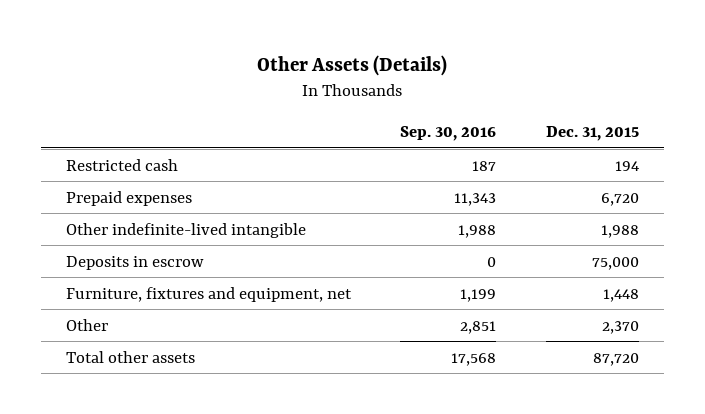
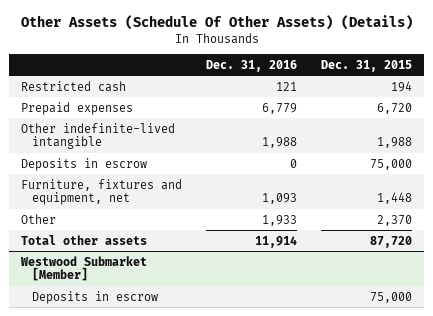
[257,54,448,76] Other Assets (Details) -> [20,15,413,31] Other Assets (Schedule Of Other Assets) (Details)
[400,126,497,142] Sep. 30, 2016 -> none
none -> [206,59,298,72] Dec. 31, 2016
none -> [20,255,148,282] Westwood Submarket [Member]
none -> [32,290,159,304] Deposits in escrow

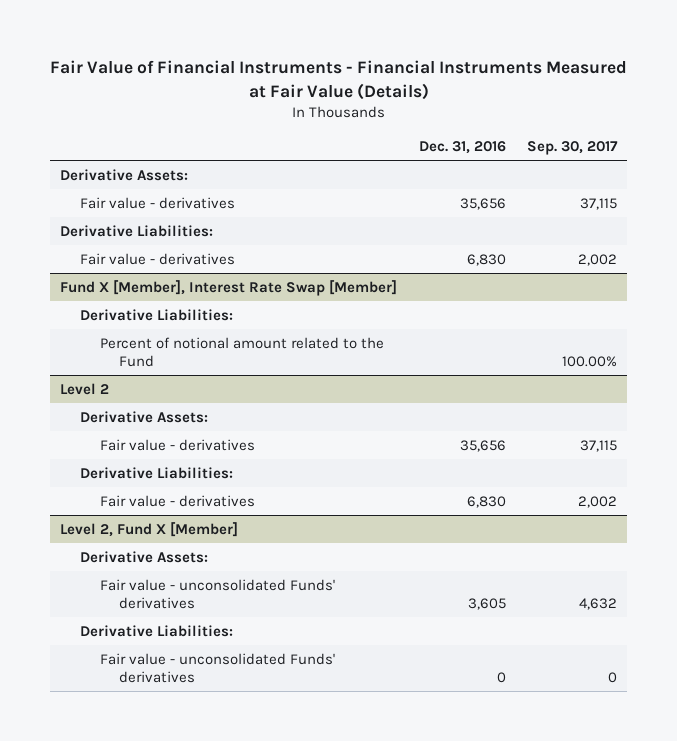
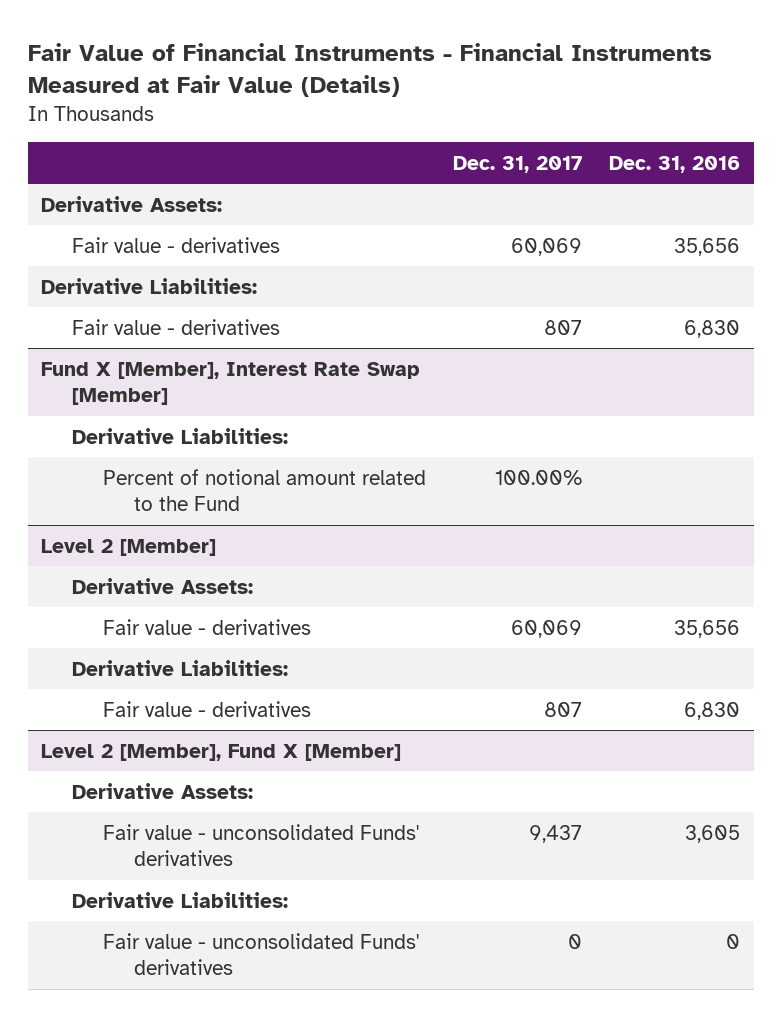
[526,141,618,156] Sep. 30, 2017 -> none
none -> [453,155,583,173] Dec. 31, 2017
[60,382,110,395] Level 2 -> [41,538,217,556] Level 2 [Member]
[60,521,239,537] Level 2, Fund X [Member] -> [41,743,402,761] Level 2 [Member], Fund X [Member]

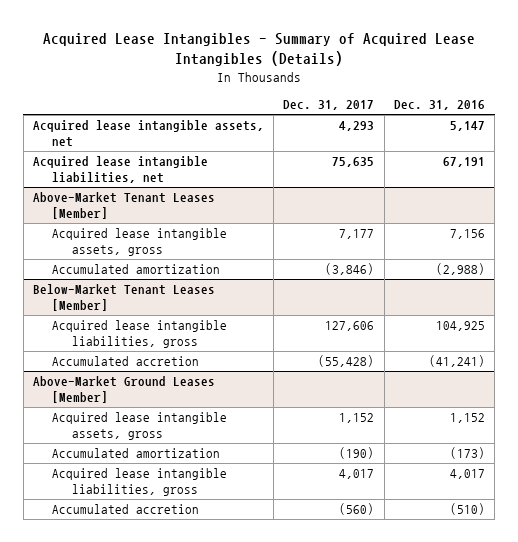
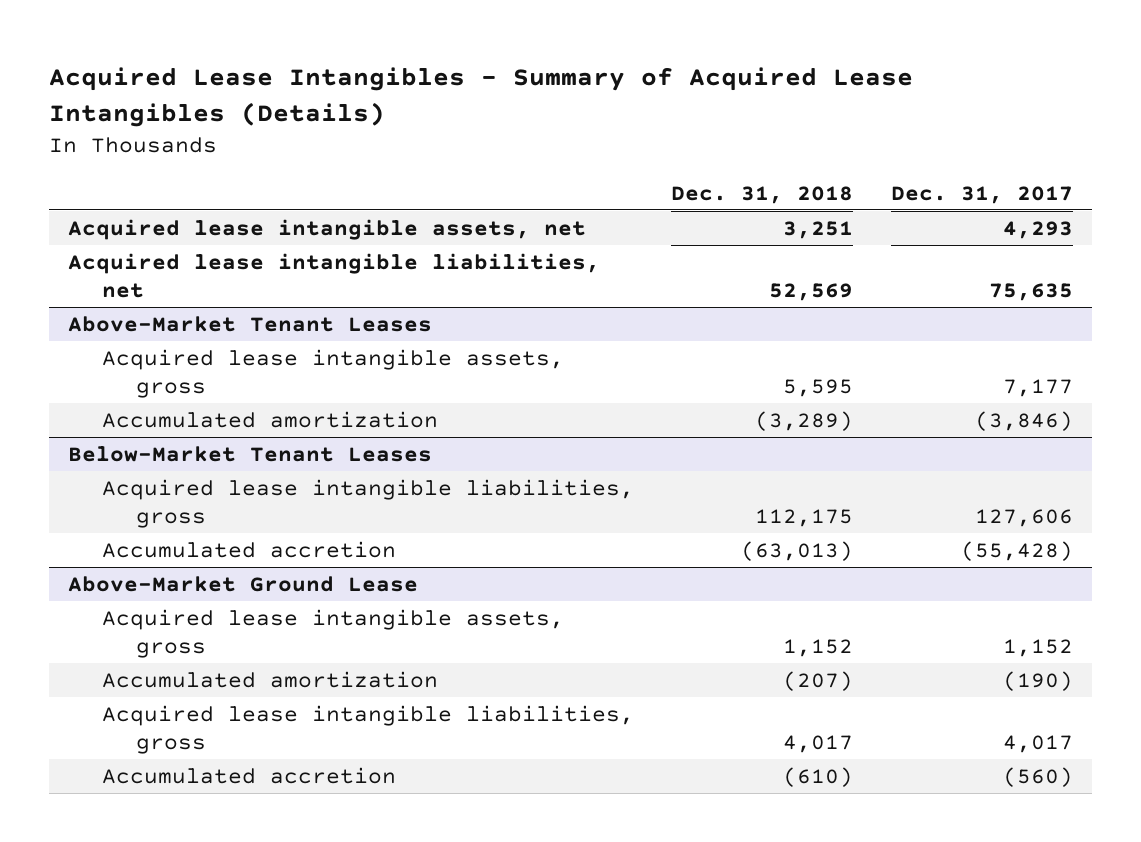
[394,100,486,111] Dec. 31, 2016 -> none
none -> [671,185,854,204] Dec. 31, 2018
[32,192,215,220] Above-Market Tenant Leases [Member] -> [67,316,432,333] Above-Market Tenant Leases
[32,284,215,312] Below-Market Tenant Leases [Member] -> [67,446,432,463] Below-Market Tenant Leases
[32,376,215,404] Above-Market Ground Leases [Member] -> [67,576,418,593] Above-Market Ground Lease

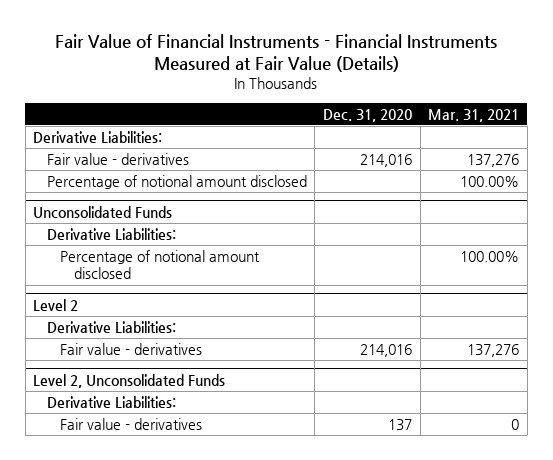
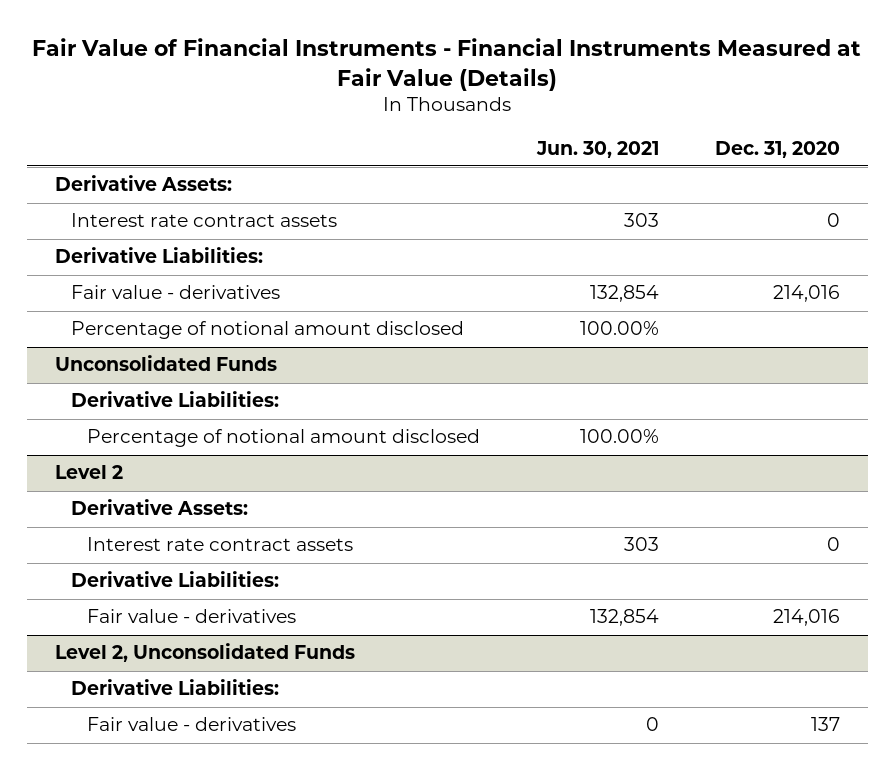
[428,108,520,122] Mar. 31, 2021 -> none
none -> [535,140,659,158] Jun. 30, 2021
none -> [54,175,232,192] Derivative Assets:
none -> [71,213,338,228] Interest rate contract assets
none -> [71,499,249,516] Derivative Assets:
none -> [87,537,354,552] Interest rate contract assets

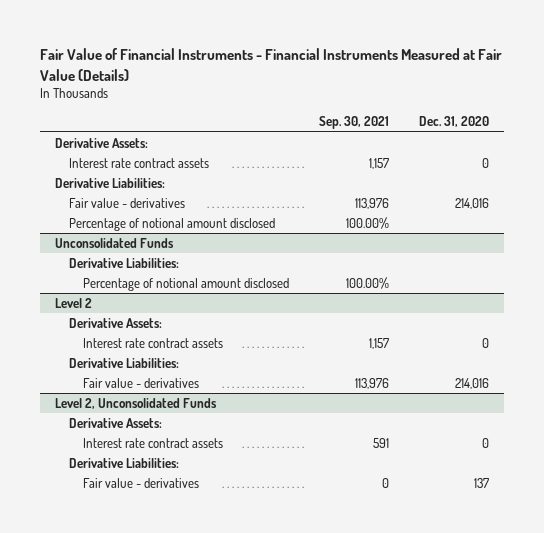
[535,140,659,158] Jun. 30, 2021 -> none
none -> [319,116,390,130] Sep. 30, 2021
none -> [69,417,163,428] Derivative Assets:
none -> [82,437,223,448] Interest rate contract assets

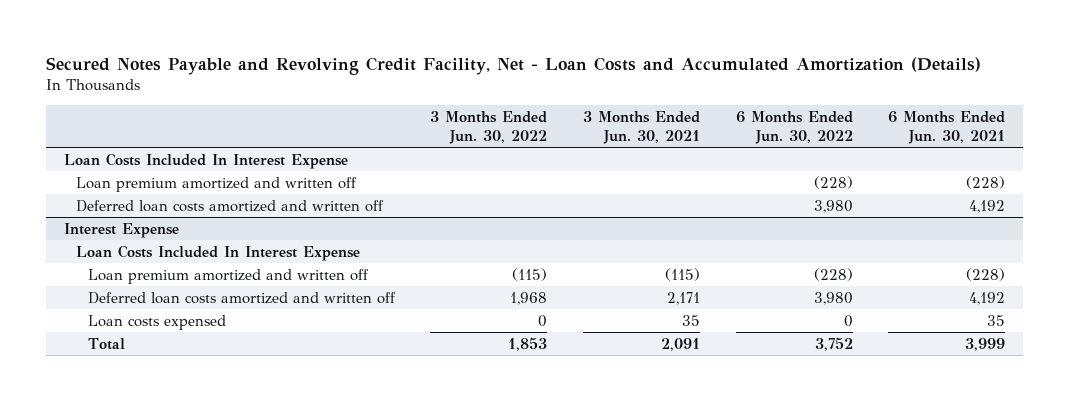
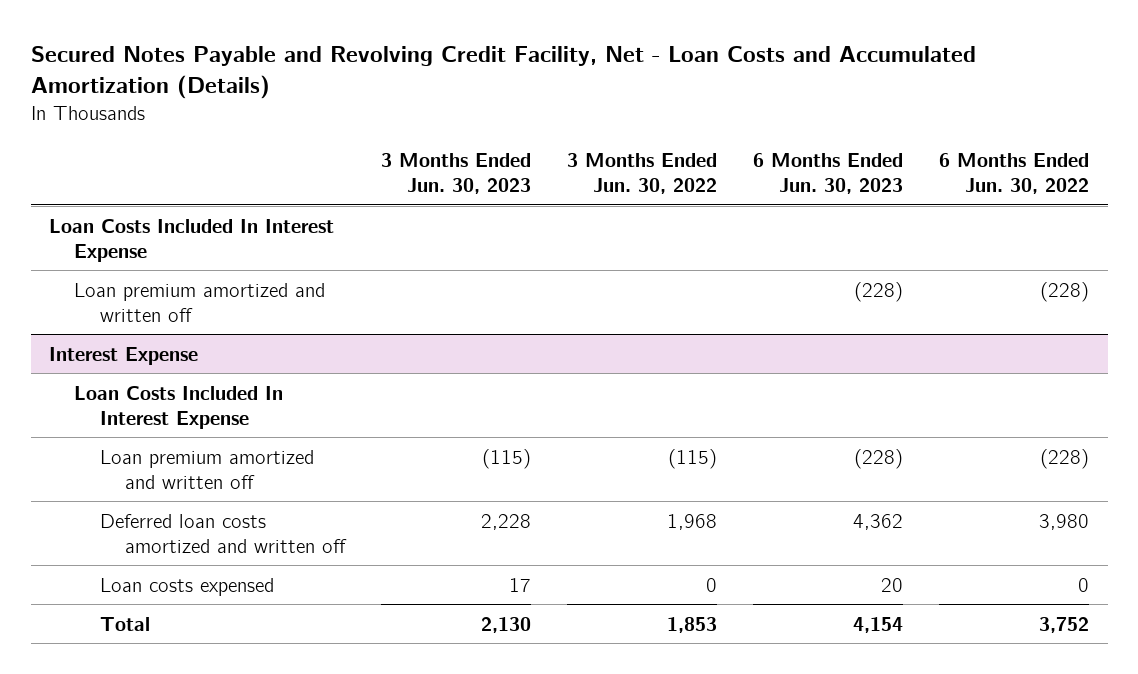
[583,110,701,144] 3 Months Ended Jun. 30, 2021 -> none
[888,110,1006,144] 6 Months Ended Jun. 30, 2021 -> none
none -> [381,153,532,194] 3 Months Ended Jun. 30, 2023
none -> [753,153,904,194] 6 Months Ended Jun. 30, 2023
[75,199,384,212] Deferred loan costs amortized and written off -> none

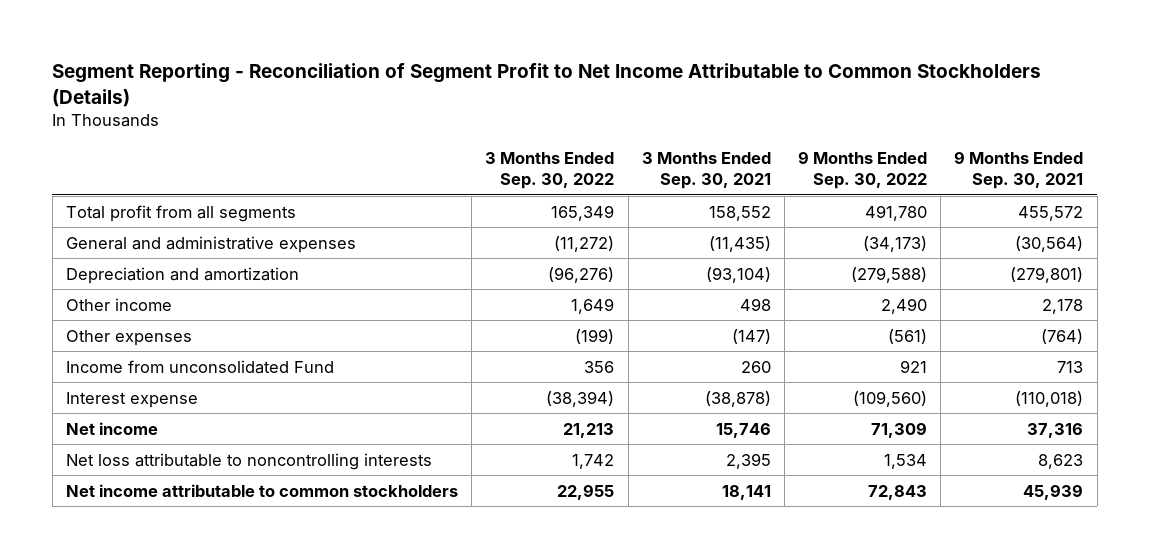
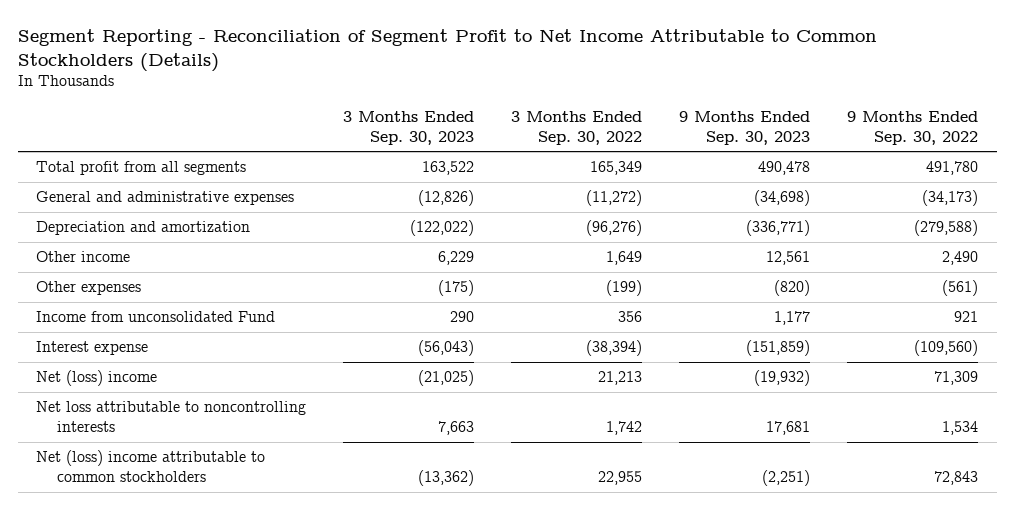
[641,152,771,190] 3 Months Ended Sep. 30, 2021 -> none
[954,151,1084,190] 9 Months Ended Sep. 30, 2021 -> none
none -> [343,111,475,145] 3 Months Ended Sep. 30, 2023
none -> [679,111,811,145] 9 Months Ended Sep. 30, 2023
[66,421,159,435] Net income -> [36,370,158,387] Net (loss) income
[66,483,459,497] Net income attributable to common stockholders -> [36,450,266,482] Net (loss) income attributable to common stockholders

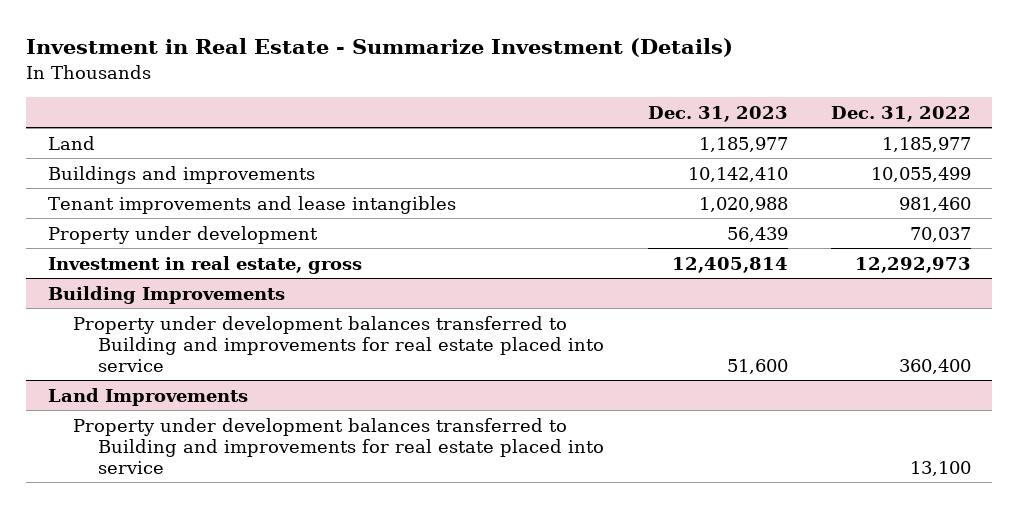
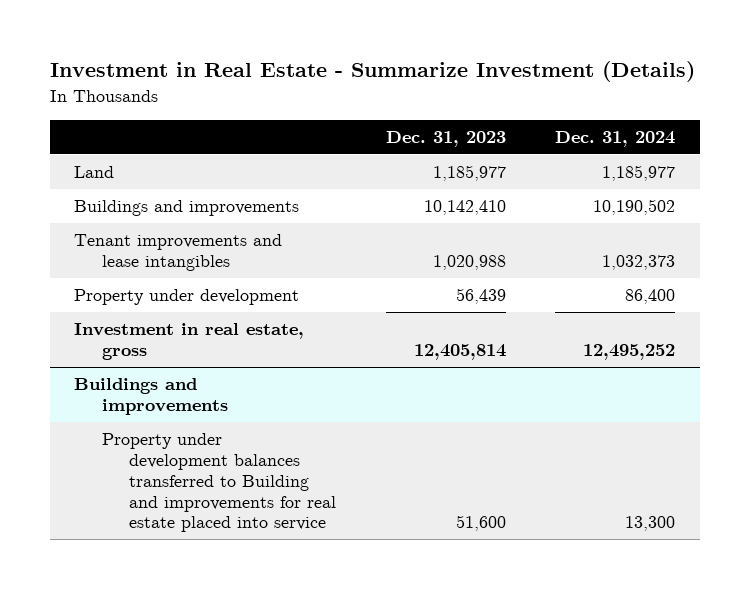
[830,105,971,122] Dec. 31, 2022 -> none
none -> [554,130,675,147] Dec. 31, 2024
[47,285,285,304] Building Improvements -> [74,378,228,416] Buildings and improvements
[47,387,248,406] Land Improvements -> none
[73,417,605,474] Property under development balances transferred to Building and improvements for real estate placed into service -> none

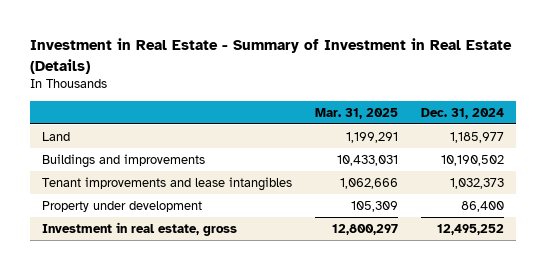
[49,61,695,83] Investment in Real Estate - Summarize Investment (Details) -> [30,38,513,74] Investment in Real Estate - Summary of Investment in Real Estate (Details)
[385,130,506,147] Dec. 31, 2023 -> none
none -> [315,107,399,119] Mar. 31, 2025
[74,378,228,416] Buildings and improvements -> none
[101,433,337,533] Property under development balances transferred to Building and improvements for real estate placed into service -> none

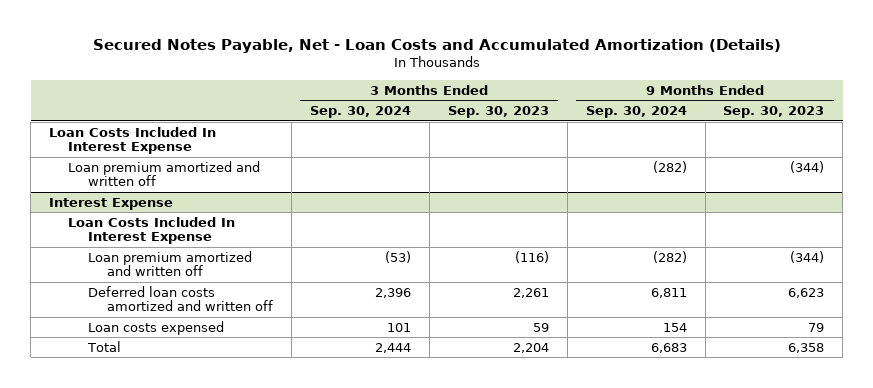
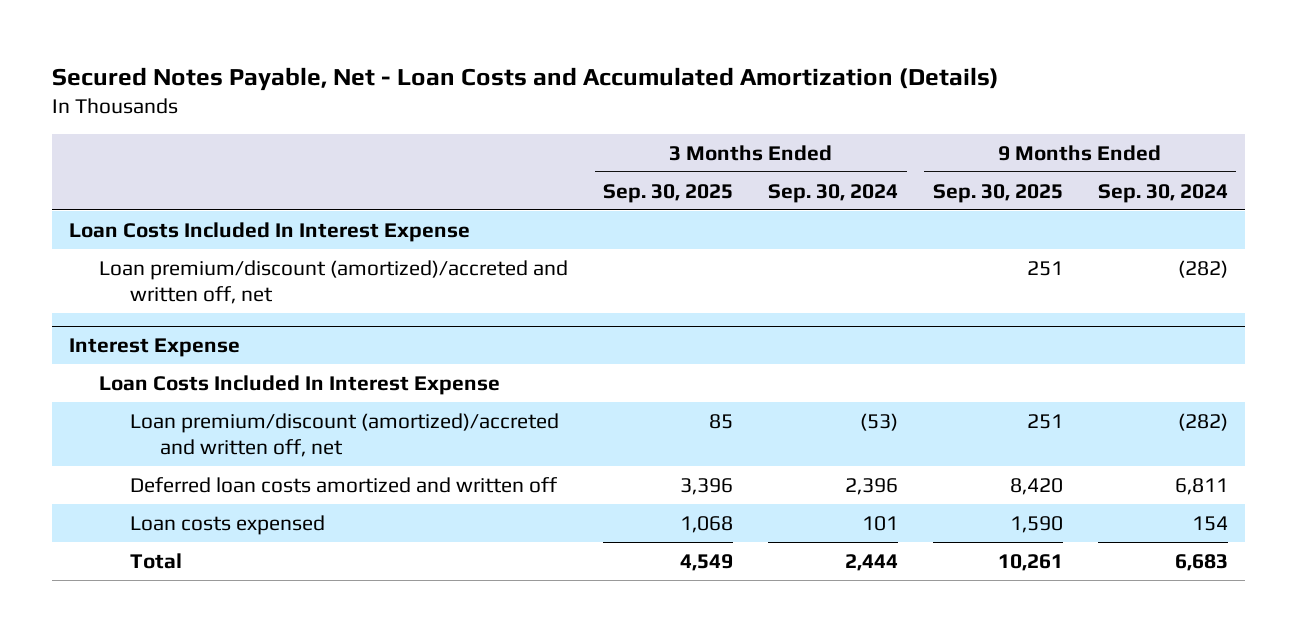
[447,106,549,119] Sep. 30, 2023 -> none
[723,106,825,119] Sep. 30, 2023 -> none
none -> [603,183,734,203] Sep. 30, 2025
none -> [932,183,1063,203] Sep. 30, 2025
[68,160,261,187] Loan premium amortized and written off -> [99,259,569,304] Loan premium/discount (amortized)/accreted and written off, net
[87,250,252,277] Loan premium amortized and written off -> [129,412,559,457] Loan premium/discount (amortized)/accreted and written off, net

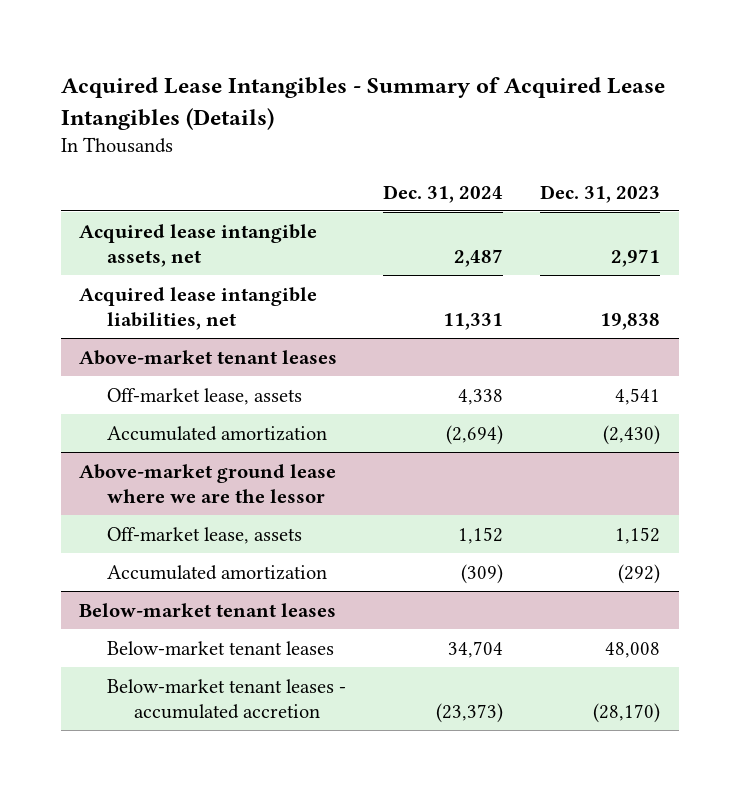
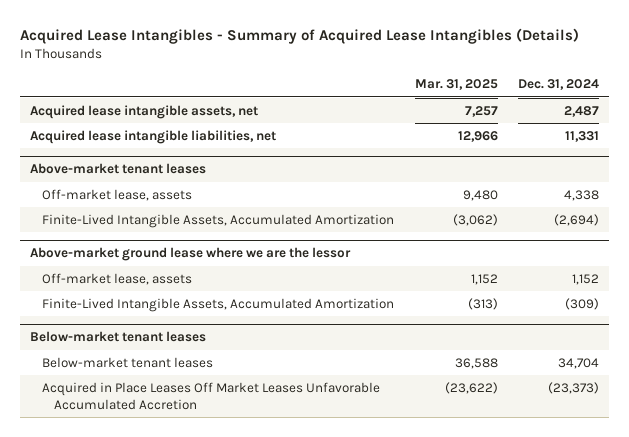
[540,184,661,203] Dec. 31, 2023 -> none
none -> [414,79,498,91] Mar. 31, 2025
[106,425,327,441] Accumulated amortization -> [42,213,395,228] Finite-Lived Intangible Assets, Accumulated Amortization
[106,564,327,580] Accumulated amortization -> [42,297,395,312] Finite-Lived Intangible Assets, Accumulated Amortization
[106,678,346,720] Below-market tenant leases - accumulated accretion -> [42,381,381,410] Acquired in Place Leases Off Market Leases Unfavorable Accumulated Accretion

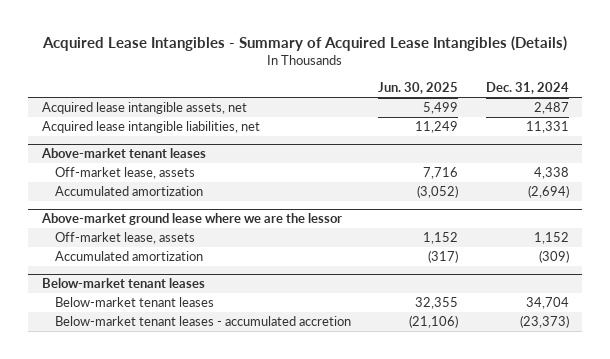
[414,79,498,91] Mar. 31, 2025 -> none
none -> [378,82,459,95] Jun. 30, 2025
[42,213,395,228] Finite-Lived Intangible Assets, Accumulated Amortization -> [54,186,203,197] Accumulated amortization
[42,297,395,312] Finite-Lived Intangible Assets, Accumulated Amortization -> [54,251,203,262] Accumulated amortization
[42,381,381,410] Acquired in Place Leases Off Market Leases Unfavorable Accumulated Accretion -> [54,316,351,327] Below-market tenant leases - accumulated accretion

